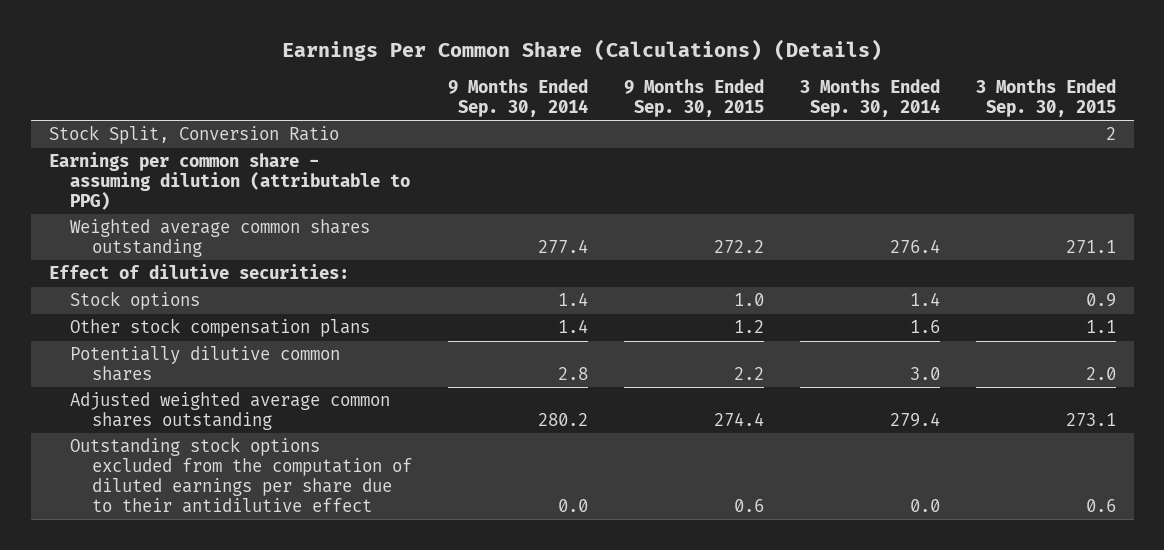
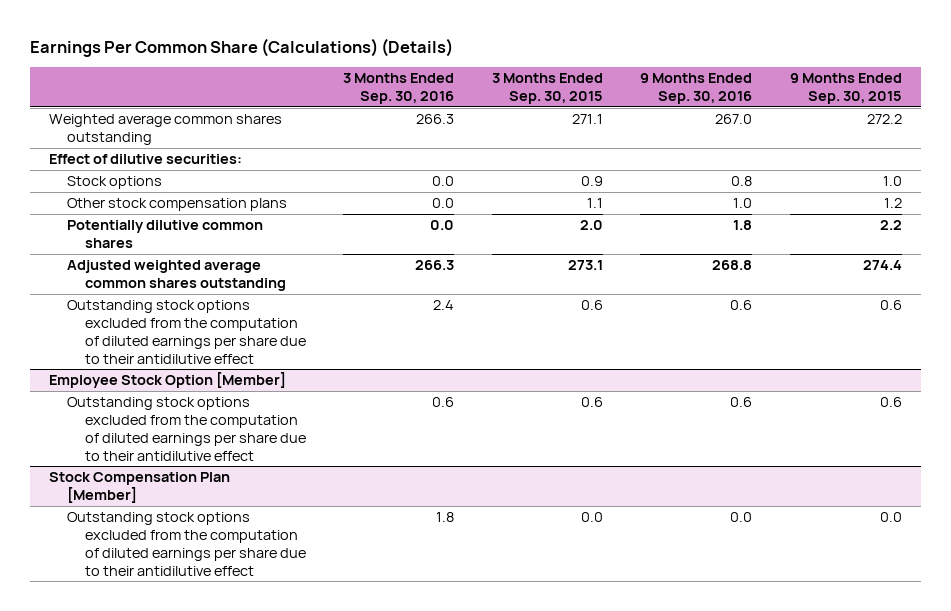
[447,79,588,118] 9 Months Ended Sep. 30, 2014 -> none
[799,79,940,118] 3 Months Ended Sep. 30, 2014 -> none
none -> [343,73,455,104] 3 Months Ended Sep. 30, 2016
none -> [640,73,753,104] 9 Months Ended Sep. 30, 2016
[48,125,339,145] Stock Split, Conversion Ratio -> none
[48,152,411,210] Earnings per common share - assuming dilution (attributable to PPG) -> none
none -> [49,372,287,389] Employee Stock Option [Member]
none -> [66,397,306,461] Outstanding stock options excluded from the computation of diluted earnings per share due to their antidilutive effect
none -> [49,472,231,503] Stock Compensation Plan [Member]
none -> [66,512,306,576] Outstanding stock options excluded from the computation of diluted earnings per share due to their antidilutive effect

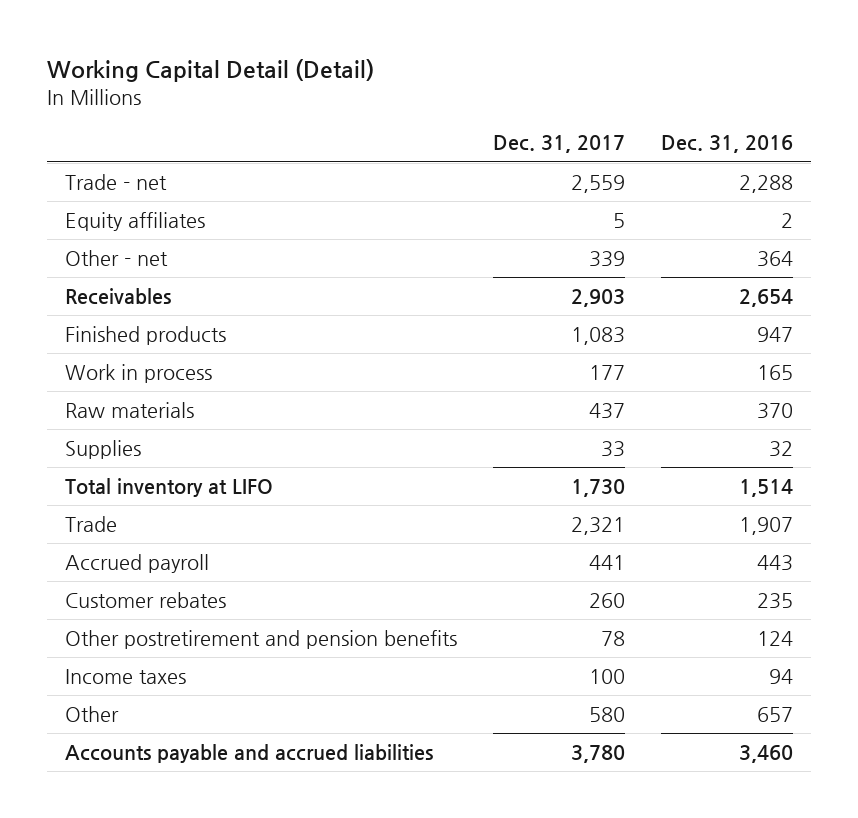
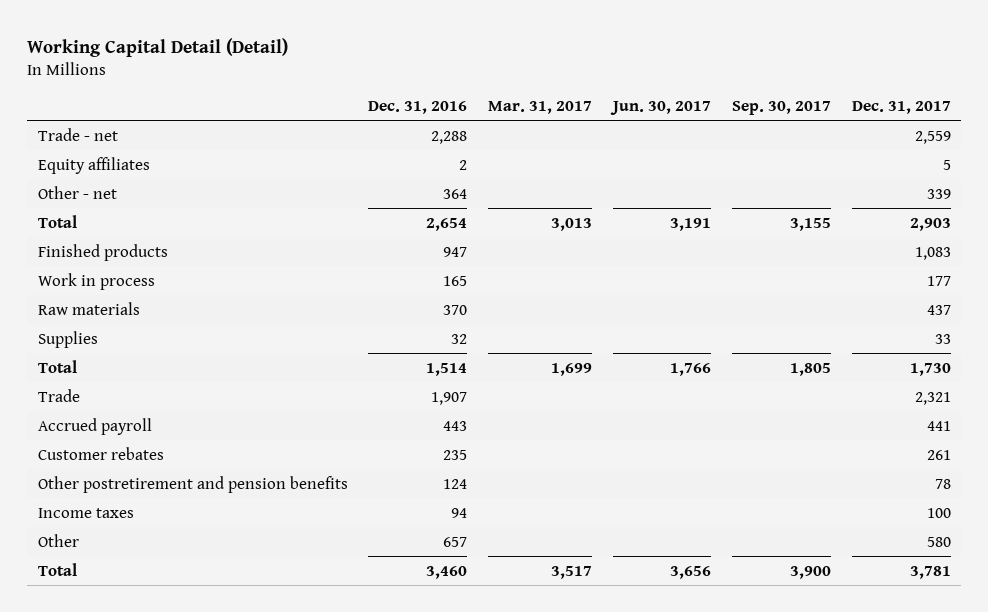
none -> [488,100,593,114] Mar. 31, 2017
none -> [610,100,712,115] Jun. 30, 2017
none -> [731,100,831,115] Sep. 30, 2017
[64,288,171,306] Receivables -> [37,214,77,228] Total
[64,478,273,498] Total inventory at LIFO -> [37,359,77,373] Total
[589,593,626,609] 260 -> [926,449,951,460] 261
[64,744,433,764] Accounts payable and accrued liabilities -> none
none -> [37,562,77,576] Total

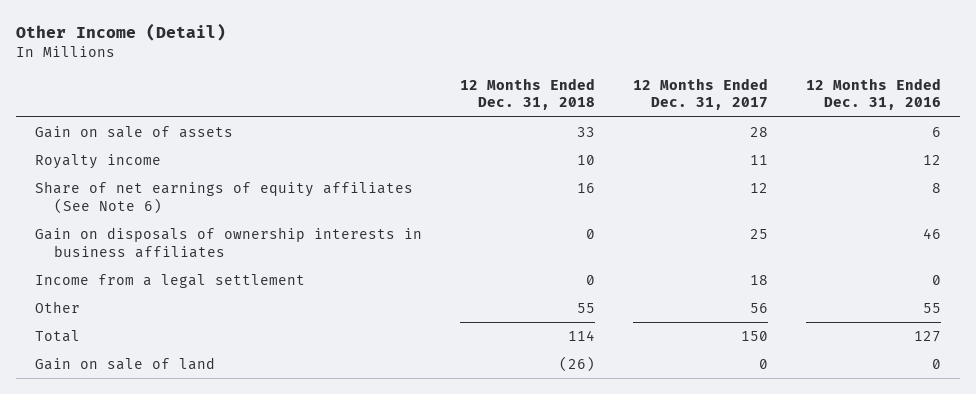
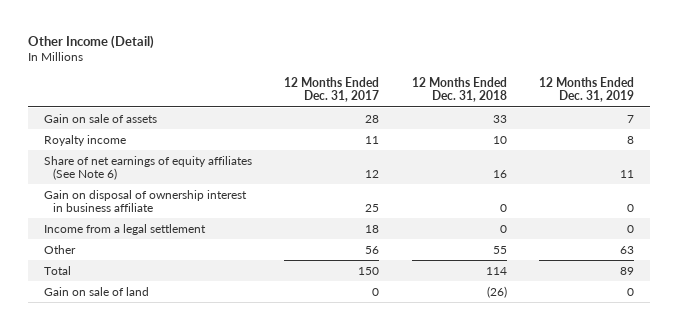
[806,77,942,111] 12 Months Ended Dec. 31, 2016 -> none
none -> [539,76,635,103] 12 Months Ended Dec. 31, 2019
[34,227,422,258] Gain on disposals of ownership interests in business affiliates -> [44,189,248,213] Gain on disposal of ownership interest in business affiliate

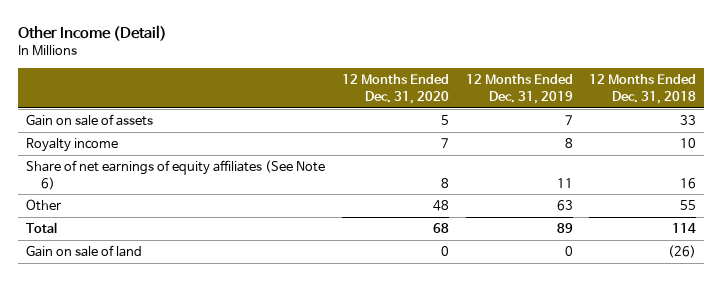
[284,76,380,103] 12 Months Ended Dec. 31, 2017 -> none
none -> [341,74,449,104] 12 Months Ended Dec. 31, 2020
[44,189,248,213] Gain on disposal of ownership interest in business affiliate -> none
[44,223,207,235] Income from a legal settlement -> none

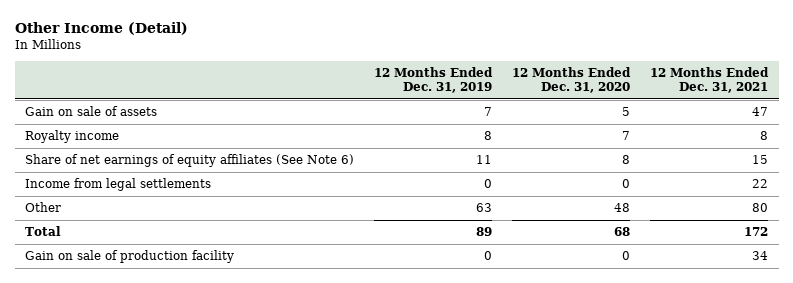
[589,74,697,104] 12 Months Ended Dec. 31, 2018 -> none
none -> [650,66,770,94] 12 Months Ended Dec. 31, 2021
none -> [24,178,211,192] Income from legal settlements
[26,245,143,258] Gain on sale of land -> [24,250,234,264] Gain on sale of production facility

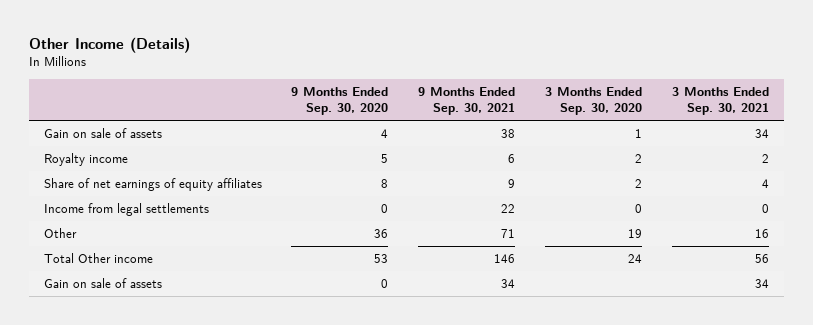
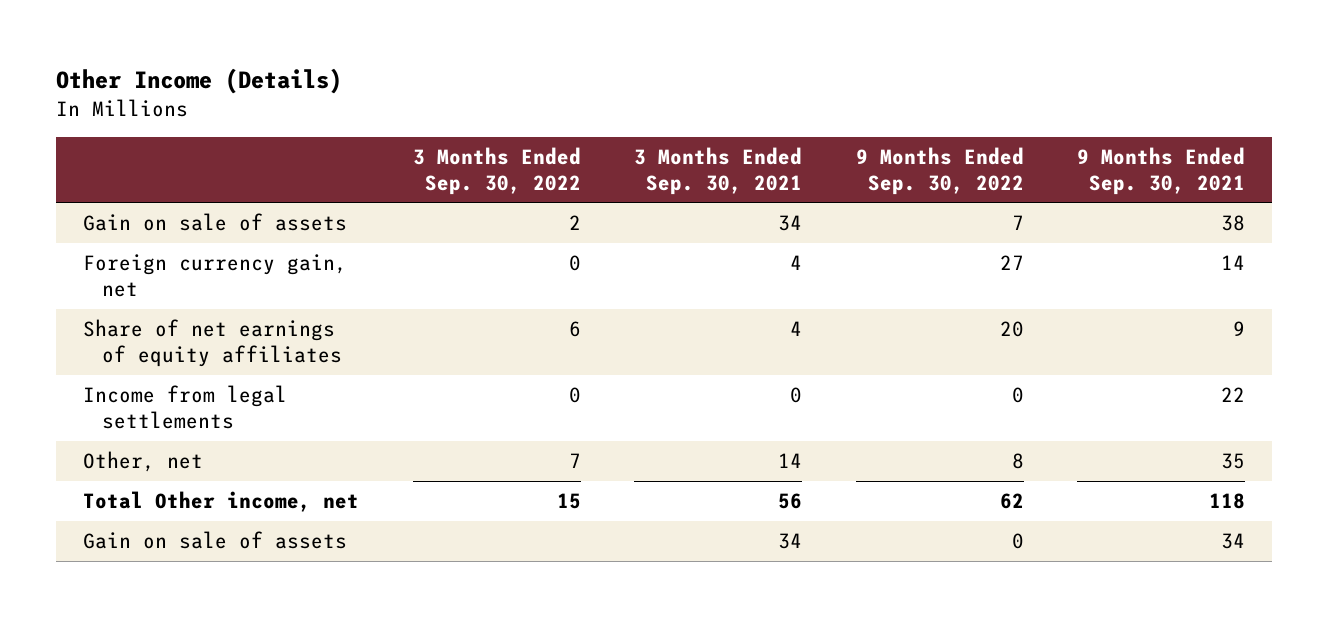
[291,86,389,116] 9 Months Ended Sep. 30, 2020 -> none
[545,86,643,116] 3 Months Ended Sep. 30, 2020 -> none
none -> [412,146,581,195] 3 Months Ended Sep. 30, 2022
none -> [855,146,1024,195] 9 Months Ended Sep. 30, 2022
[43,152,128,166] Royalty income -> none
none -> [83,253,348,298] Foreign currency gain, net
[43,227,77,238] Other -> [83,450,204,472] Other, net
[501,228,516,238] 71 -> [1221,452,1246,469] 35
[755,228,770,238] 16 -> [778,452,803,468] 14
[43,252,153,263] Total Other income -> [83,490,360,512] Total Other income, net
[494,253,516,263] 146 -> [1209,492,1246,509] 118

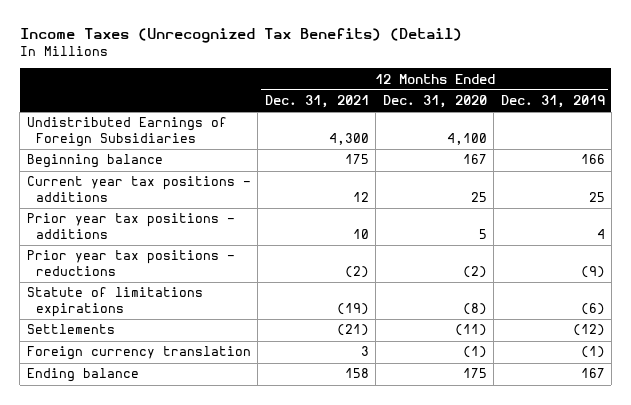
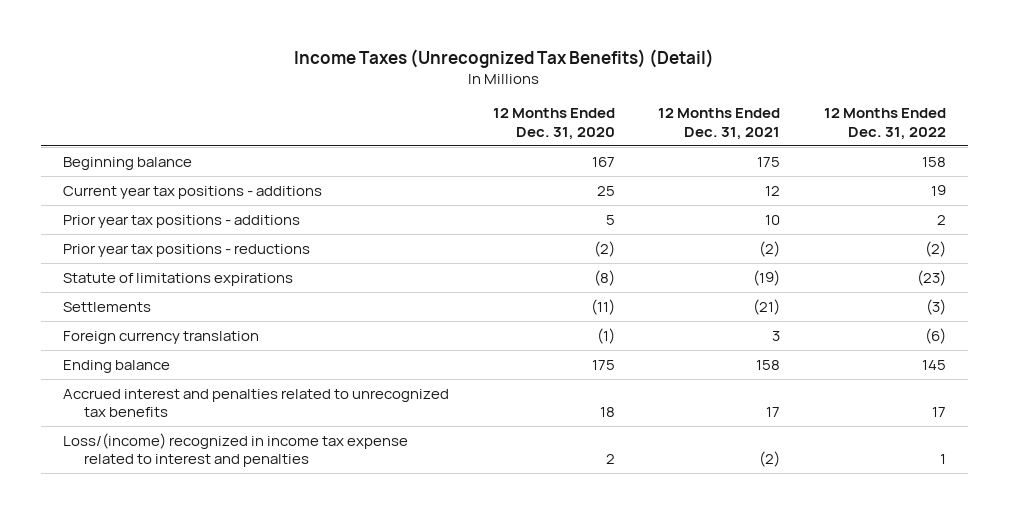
[500,95,605,109] Dec. 31, 2019 -> none
none -> [824,108,947,140] 12 Months Ended Dec. 31, 2022
[26,117,227,148] Undistributed Earnings of Foreign Subsidiaries -> none
none -> [62,388,449,418] Accrued interest and penalties related to unrecognized tax benefits
none -> [62,432,408,468] Loss/(income) recognized in income tax expense related to interest and penalties

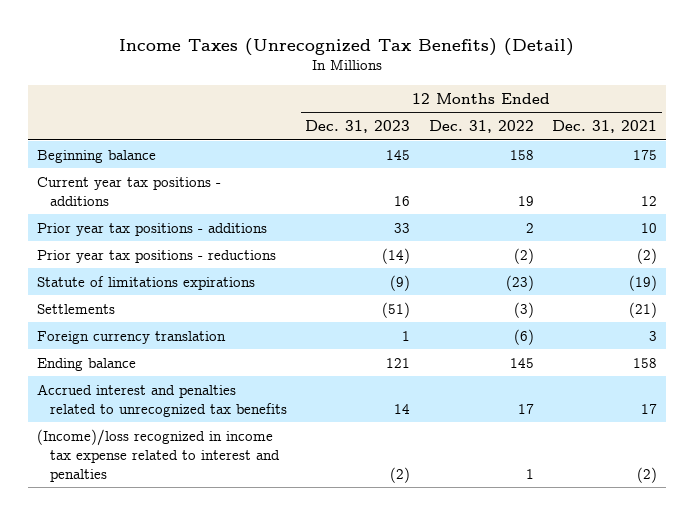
[492,108,615,140] 12 Months Ended Dec. 31, 2020 -> none
none -> [305,120,411,134] Dec. 31, 2023
[62,432,408,468] Loss/(income) recognized in income tax expense related to interest and penalties -> [37,428,280,482] (Income)/loss recognized in income tax expense related to interest and penalties

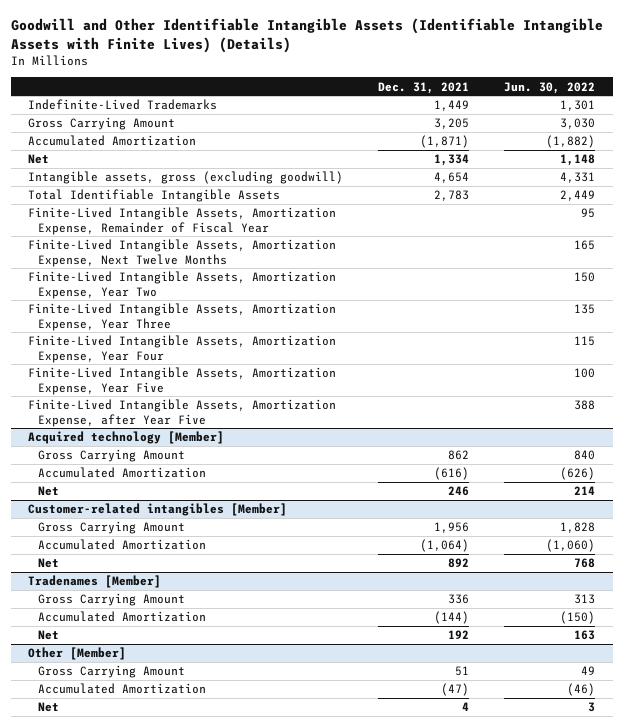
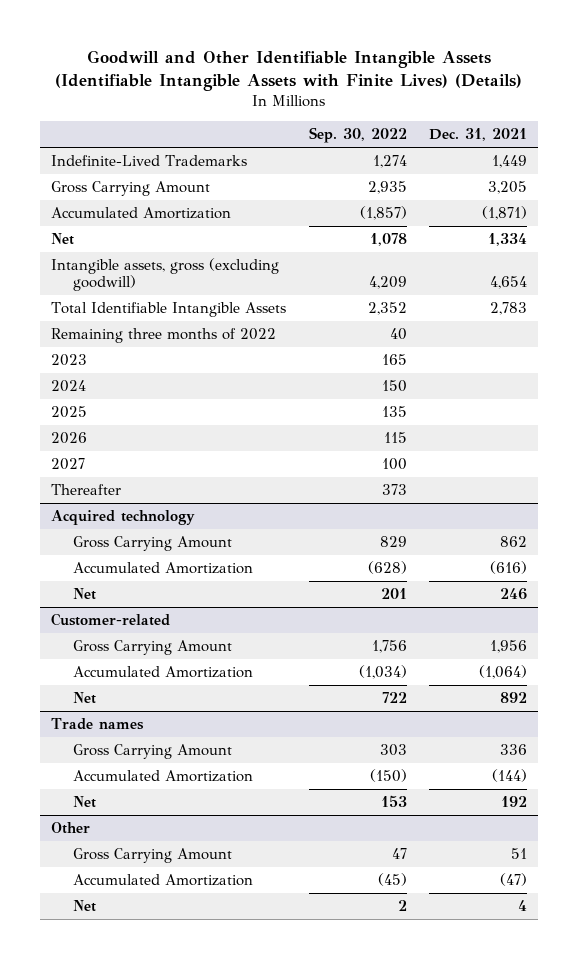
[504,81,596,94] Jun. 30, 2022 -> none
none -> [308,127,407,144] Sep. 30, 2022
[28,207,337,235] Finite-Lived Intangible Assets, Amortization Expense, Remainder of Fiscal Year -> [51,328,277,344] Remaining three months of 2022
[28,239,337,267] Finite-Lived Intangible Assets, Amortization Expense, Next Twelve Months -> [51,354,88,367] 2023
[28,271,337,299] Finite-Lived Intangible Assets, Amortization Expense, Year Two -> [51,380,87,393] 2024
[28,303,337,331] Finite-Lived Intangible Assets, Amortization Expense, Year Three -> [51,406,88,419] 2025
[28,335,337,363] Finite-Lived Intangible Assets, Amortization Expense, Year Four -> [51,432,88,445] 2026
[28,367,337,395] Finite-Lived Intangible Assets, Amortization Expense, Year Five -> [51,458,86,471] 2027
[28,399,337,427] Finite-Lived Intangible Assets, Amortization Expense, after Year Five -> [51,484,122,496] Thereafter
[28,431,225,445] Acquired technology [Member] -> [51,510,196,526] Acquired technology
[28,503,288,517] Customer-related intangibles [Member] -> [51,613,171,627] Customer-related
[28,575,162,589] Tradenames [Member] -> [51,718,145,731] Trade names
[28,647,127,661] Other [Member] -> [51,822,91,835] Other

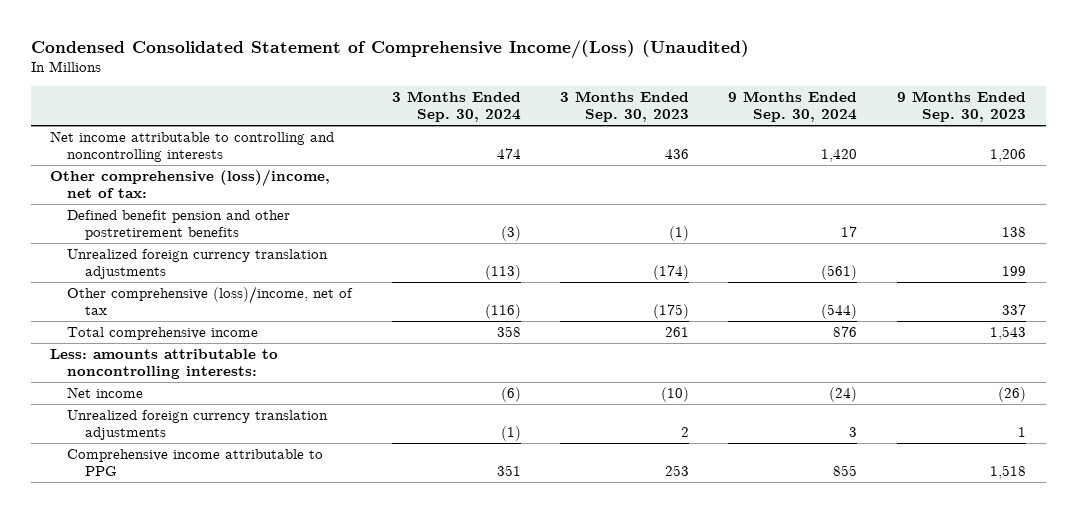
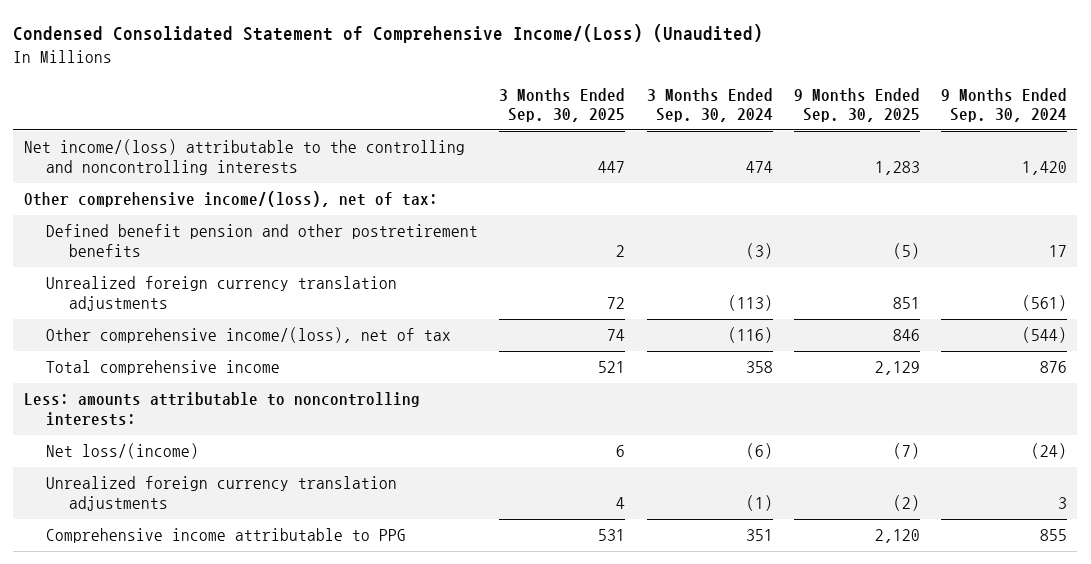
[560,91,690,123] 3 Months Ended Sep. 30, 2023 -> none
[896,91,1026,123] 9 Months Ended Sep. 30, 2023 -> none
none -> [499,87,626,123] 3 Months Ended Sep. 30, 2025
none -> [793,87,920,123] 9 Months Ended Sep. 30, 2025
[50,130,335,162] Net income attributable to controlling and noncontrolling interests -> [23,139,465,175] Net income/(loss) attributable to the controlling and noncontrolling interests
[50,168,331,198] Other comprehensive (loss)/income, net of tax: -> [23,191,438,208] Other comprehensive income/(loss), net of tax:
[67,285,354,315] Other comprehensive (loss)/income, net of tax -> [46,327,452,344] Other comprehensive income/(loss), net of tax
[67,386,144,398] Net income -> [46,443,200,460] Net loss/(income)

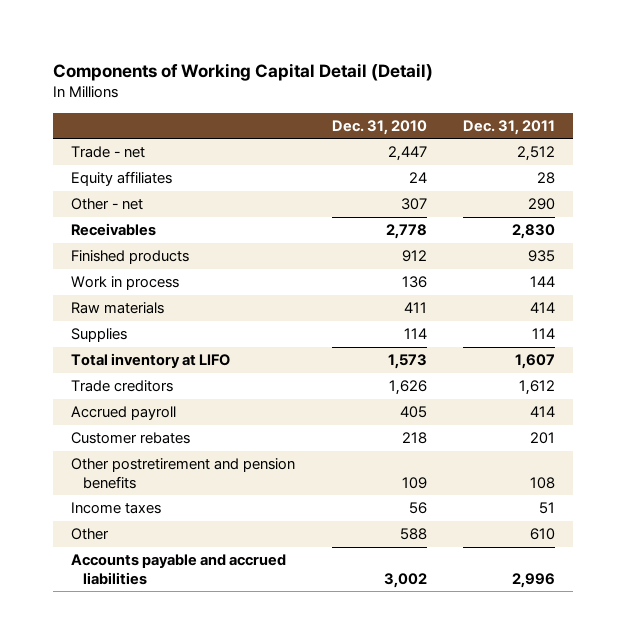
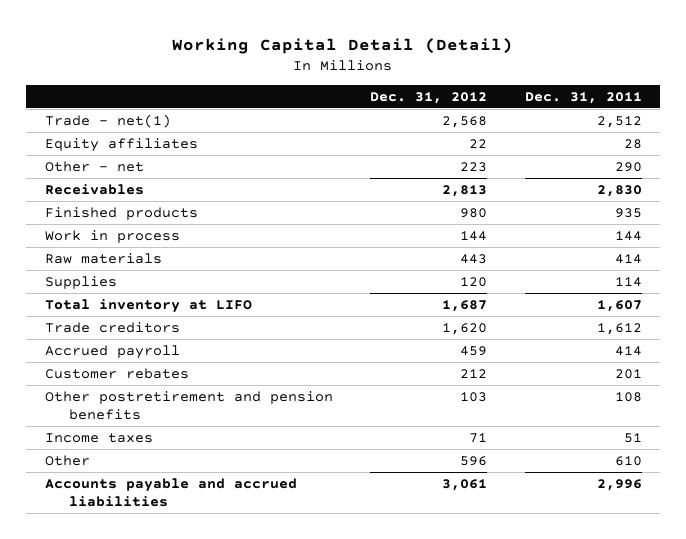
[53,62,434,81] Components of Working Capital Detail (Detail) -> [172,37,514,54] Working Capital Detail (Detail)
[331,119,427,135] Dec. 31, 2010 -> none
none -> [370,92,488,105] Dec. 31, 2012
[71,146,146,159] Trade - net -> [44,113,171,128] Trade - net(1)

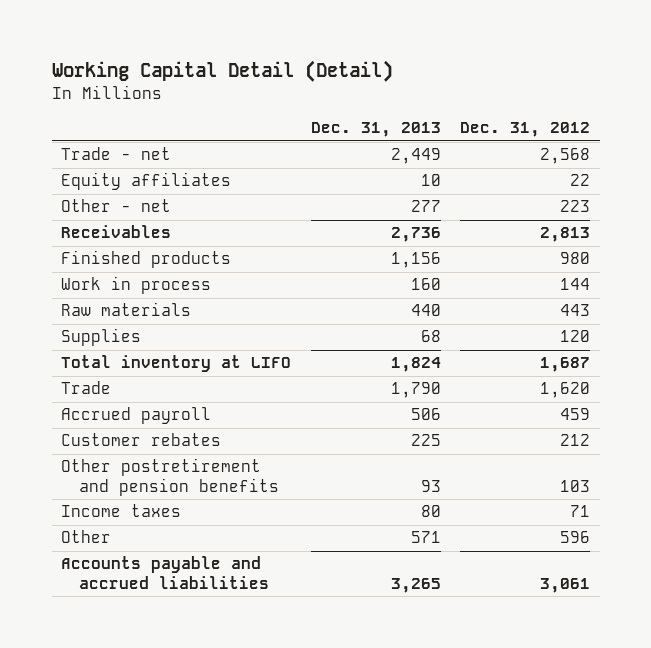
[524,92,642,105] Dec. 31, 2011 -> none
none -> [310,122,441,138] Dec. 31, 2013
[44,113,171,128] Trade - net(1) -> [61,147,172,161] Trade - net
[44,321,180,333] Trade creditors -> [61,381,112,395] Trade

